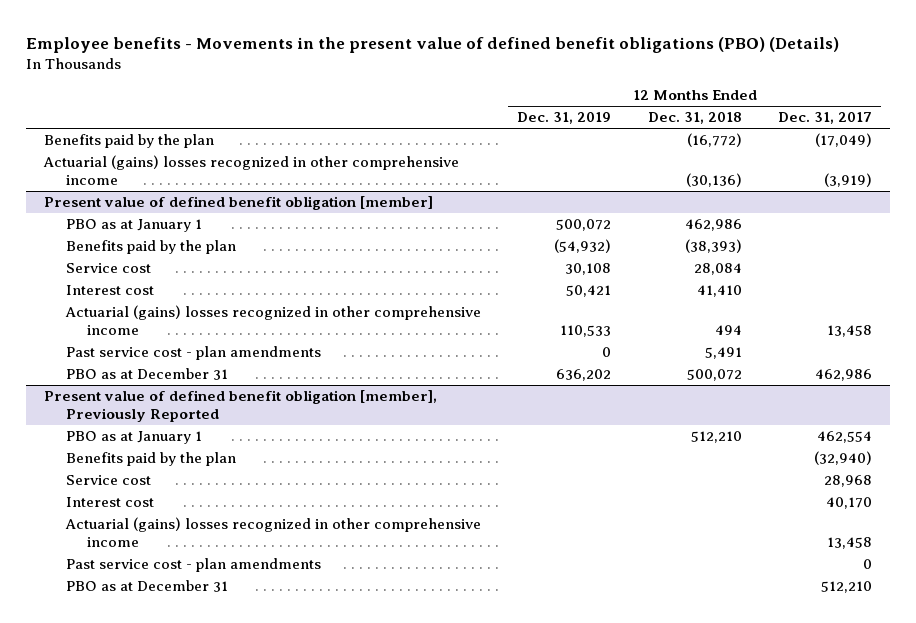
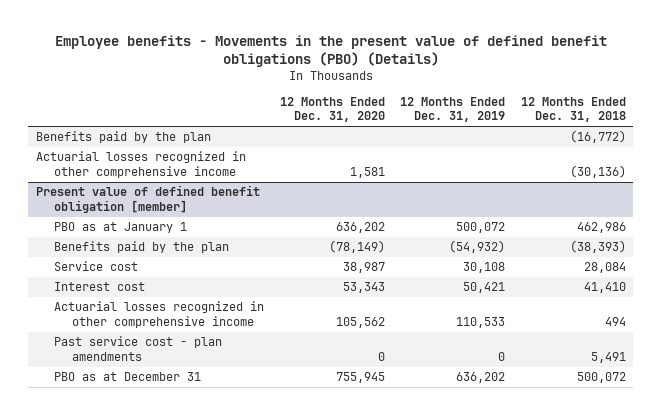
[777,112,872,125] Dec. 31, 2017 -> none
none -> [279,97,385,123] 12 Months Ended Dec. 31, 2020
[43,155,460,185] Actuarial (gains) losses recognized in other comprehensive income -> [36,151,247,178] Actuarial losses recognized in other comprehensive income
[64,305,481,335] Actuarial (gains) losses recognized in other comprehensive income -> [54,301,265,328] Actuarial losses recognized in other comprehensive income
[44,390,438,422] Present value of defined benefit obligation [member], Previously Reported -> none
[65,431,202,445] PBO as at January 1 -> none
[65,452,236,467] Benefits paid by the plan -> none
[65,475,151,486] Service cost -> none
[65,497,154,508] Interest cost -> none
[64,517,481,547] Actuarial (gains) losses recognized in other comprehensive income -> none
[65,558,321,573] Past service cost - plan amendments -> none
[65,580,228,593] PBO as at December 31 -> none

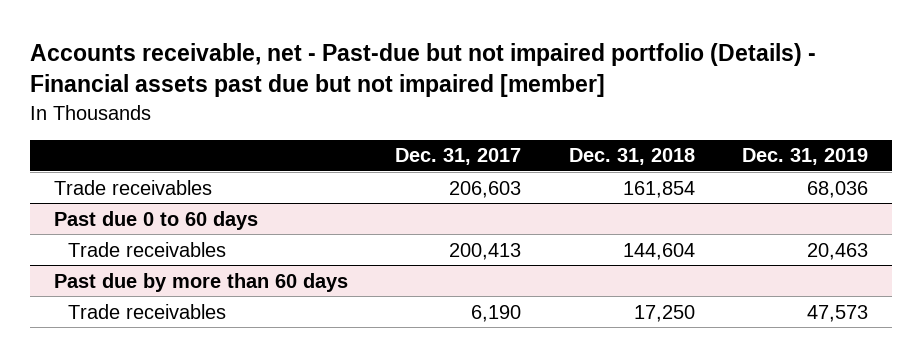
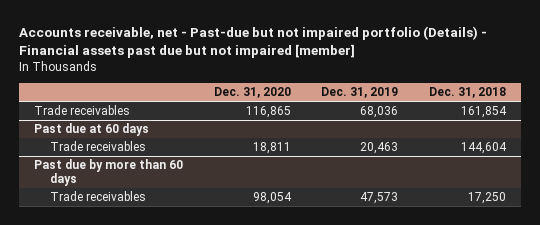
[395,148,522,166] Dec. 31, 2017 -> none
none -> [213,87,291,99] Dec. 31, 2020
[53,210,258,230] Past due 0 to 60 days -> [33,123,149,137] Past due at 60 days

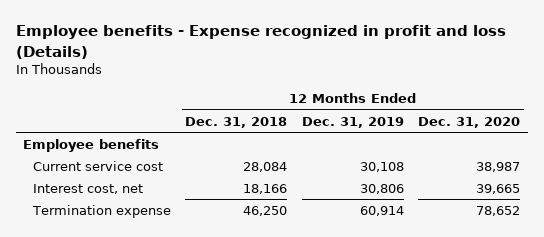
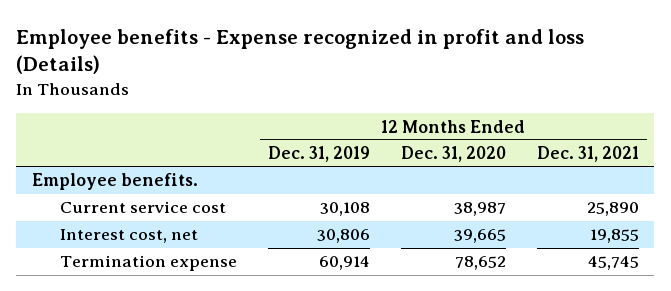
[185,116,288,128] Dec. 31, 2018 -> none
none -> [536,146,639,163] Dec. 31, 2021
[23,138,160,152] Employee benefits -> [31,173,198,191] Employee benefits.

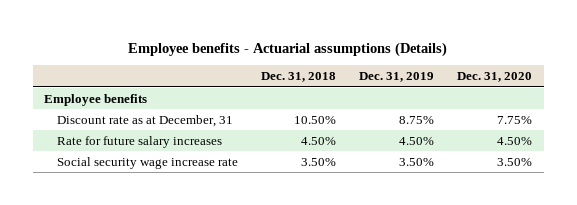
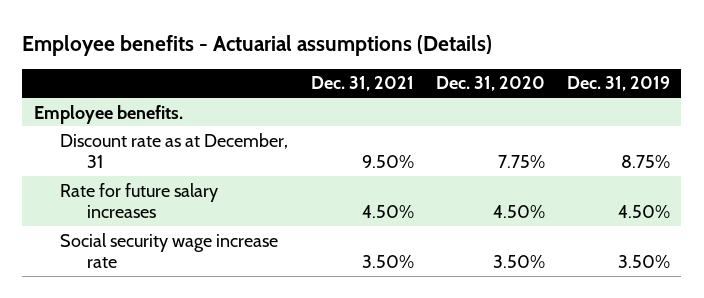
[260,72,336,83] Dec. 31, 2018 -> none
none -> [310,76,414,92] Dec. 31, 2021
[44,93,148,106] Employee benefits -> [33,104,183,124] Employee benefits.

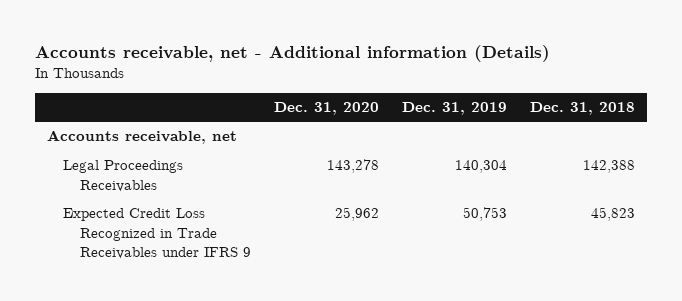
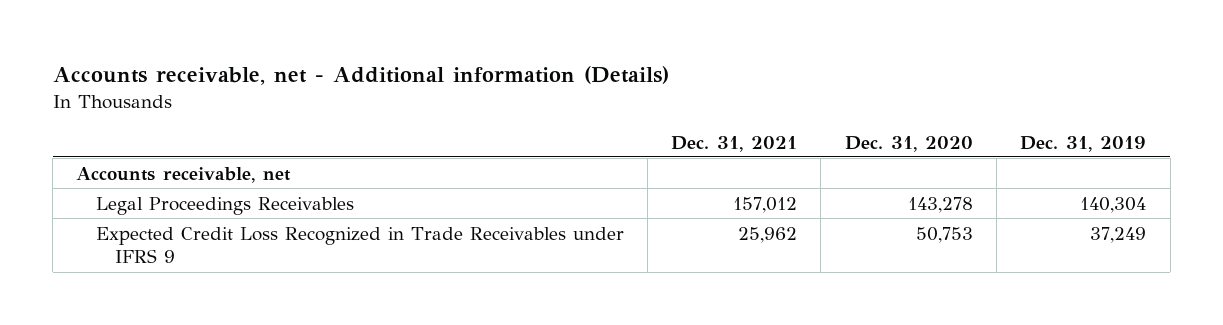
[530,102,636,116] Dec. 31, 2018 -> none
none -> [671,135,798,152] Dec. 31, 2021
[334,207,379,222] 25,962 -> [915,226,973,243] 50,753
[463,207,508,222] 50,753 -> [1090,226,1147,243] 37,249

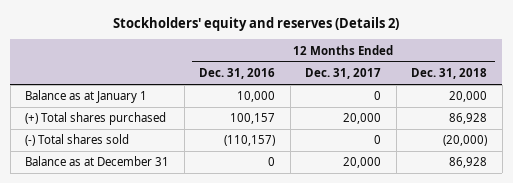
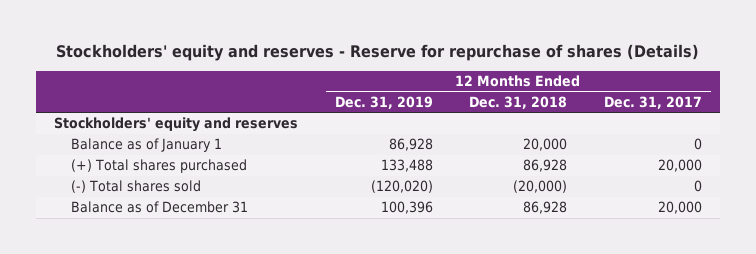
[113,16,400,31] Stockholders' equity and reserves (Details 2) -> [56,43,700,61] Stockholders' equity and reserves - Reserve for repurchase of shares (Details)
[199,68,276,80] Dec. 31, 2016 -> none
none -> [334,95,433,109] Dec. 31, 2019
none -> [54,117,299,133] Stockholders' equity and reserves
[25,90,148,104] Balance as at January 1 -> [71,138,223,153] Balance as of January 1
[25,156,170,167] Balance as at December 31 -> [71,201,249,214] Balance as of December 31

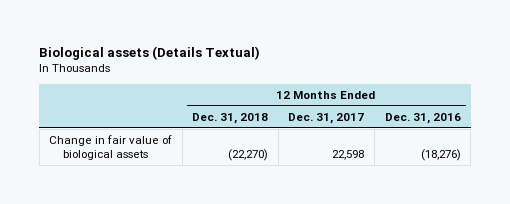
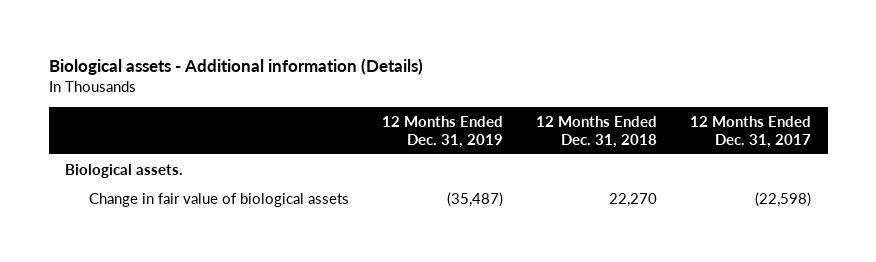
[39,45,261,60] Biological assets (Details Textual) -> [48,57,423,75] Biological assets - Additional information (Details)
[384,112,461,124] Dec. 31, 2016 -> none
none -> [381,115,503,148] 12 Months Ended Dec. 31, 2019
none -> [65,163,184,178] Biological assets.
[228,149,269,162] (22,270) -> [608,192,657,207] 22,270
[332,150,365,161] 22,598 -> [755,191,812,207] (22,598)

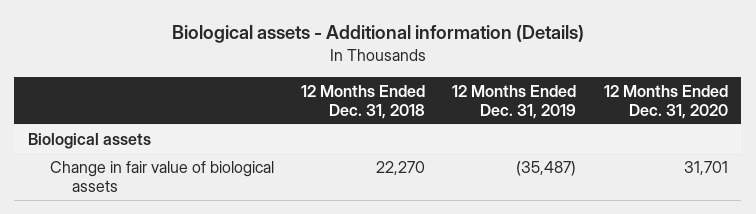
[690,115,812,148] 12 Months Ended Dec. 31, 2017 -> none
none -> [603,84,728,119] 12 Months Ended Dec. 31, 2020
[65,163,184,178] Biological assets. -> [27,132,151,149] Biological assets

